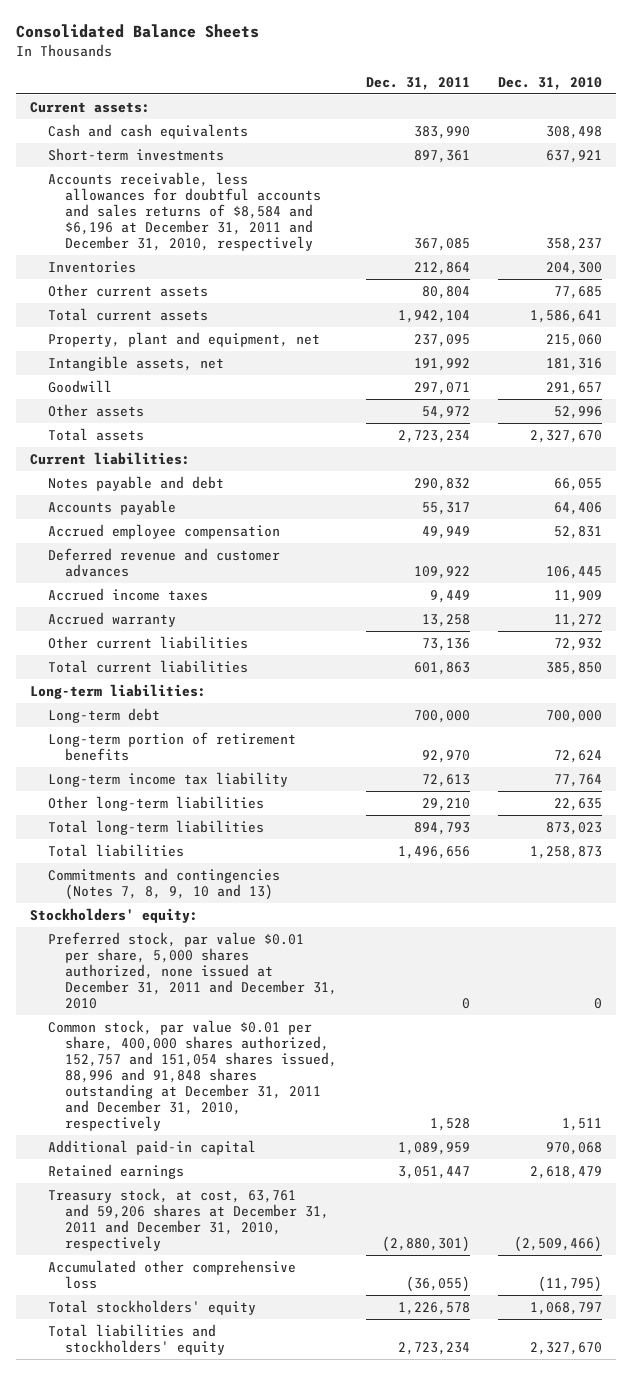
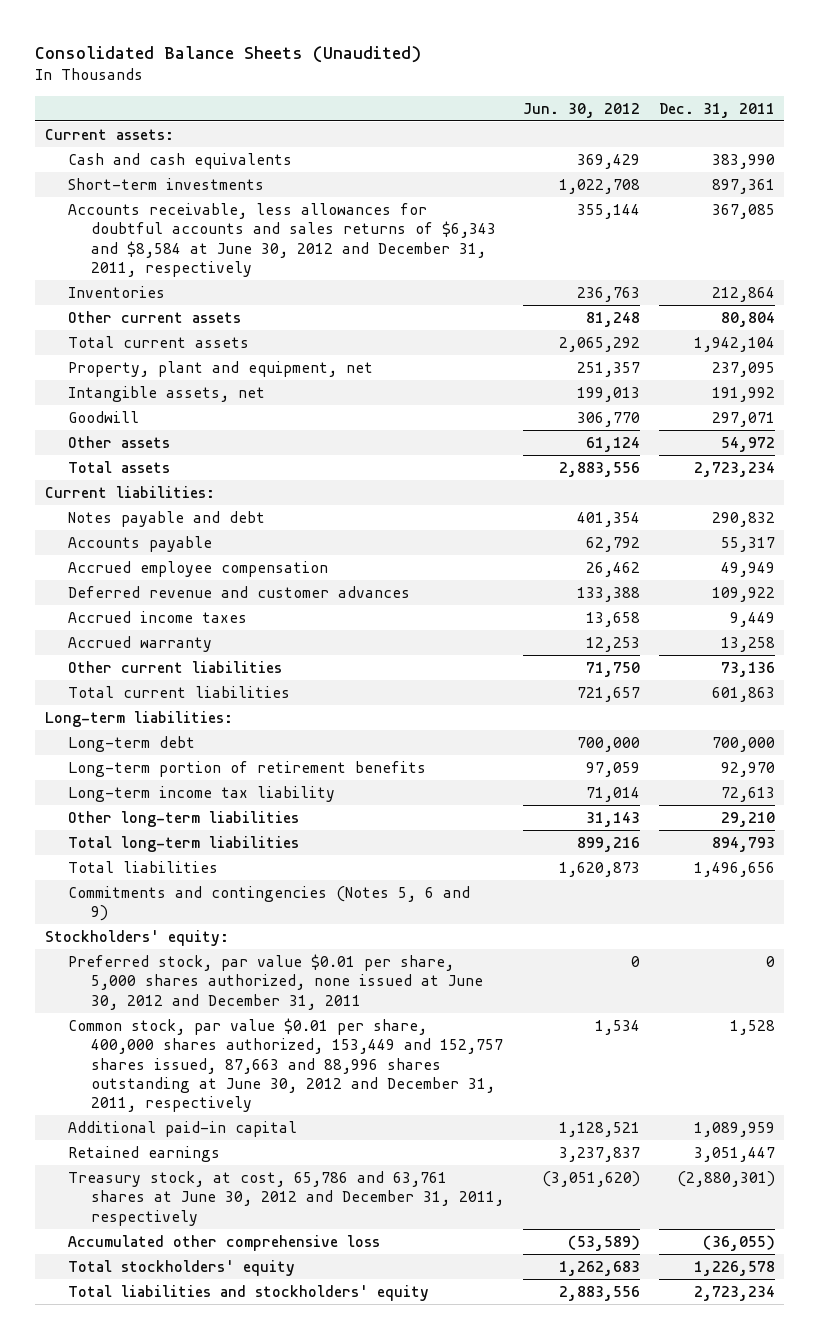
[15,24,259,39] Consolidated Balance Sheets -> [35,46,422,64] Consolidated Balance Sheets (Unaudited)
[498,76,603,90] Dec. 31, 2010 -> none
none -> [522,102,640,118] Jun. 30, 2012
[47,171,322,251] Accounts receivable, less allowances for doubtful accounts and sales returns of $8,584 and $6,196 at December 31, 2011 and December 31, 2010, respectively -> [67,202,497,277] Accounts receivable, less allowances for doubtful accounts and sales returns of $6,343 and $8,584 at June 30, 2012 and December 31, 2011, respectively
[47,867,280,900] Commitments and contingencies (Notes 7, 8, 9, 10 and 13) -> [67,885,470,922] Commitments and contingencies (Notes 5, 6 and 9)
[47,931,338,1009] Preferred stock, par value $0.01 per share, 5,000 shares authorized, none issued at December 31, 2011 and December 31, 2010 -> [67,953,484,1010] Preferred stock, par value $0.01 per share, 5,000 shares authorized, none issued at June 30, 2012 and December 31, 2011
[47,1019,338,1131] Common stock, par value $0.01 per share, 400,000 shares authorized, 152,757 and 151,054 shares issued, 88,996 and 91,848 shares outstanding at December 31, 2011 and December 31, 2010, respectively -> [67,1017,504,1113] Common stock, par value $0.01 per share, 400,000 shares authorized, 153,449 and 152,757 shares issued, 87,663 and 88,996 shares outstanding at June 30, 2012 and December 31, 2011, respectively
[47,1187,330,1251] Treasury stock, at cost, 63,761 and 59,206 shares at December 31, 2011 and December 31, 2010, respectively -> [67,1170,505,1226] Treasury stock, at cost, 65,786 and 63,761 shares at June 30, 2012 and December 31, 2011, respectively

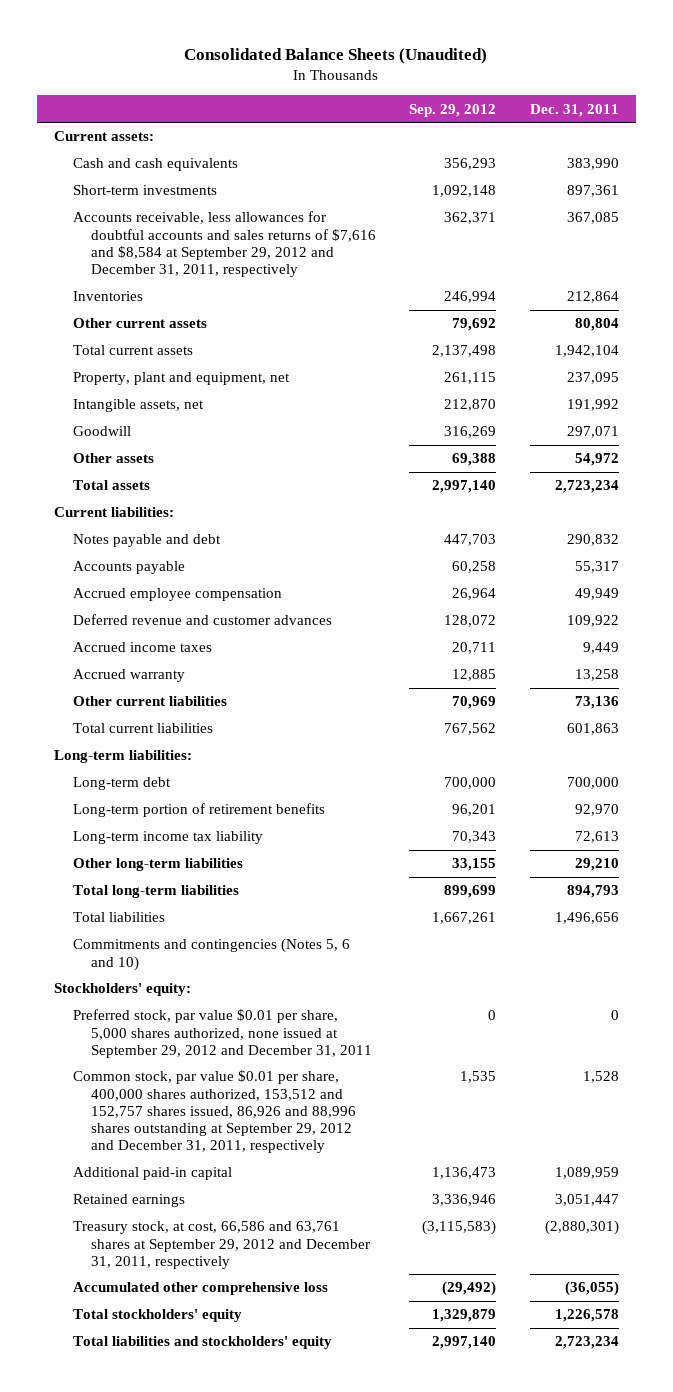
[522,102,640,118] Jun. 30, 2012 -> none
none -> [409,103,497,117] Sep. 29, 2012
[67,202,497,277] Accounts receivable, less allowances for doubtful accounts and sales returns of $6,343 and $8,584 at June 30, 2012 and December 31, 2011, respectively -> [72,211,377,278] Accounts receivable, less allowances for doubtful accounts and sales returns of $7,616 and $8,584 at September 29, 2012 and December 31, 2011, respectively
[67,885,470,922] Commitments and contingencies (Notes 5, 6 and 9) -> [72,938,350,971] Commitments and contingencies (Notes 5, 6 and 10)
[67,953,484,1010] Preferred stock, par value $0.01 per share, 5,000 shares authorized, none issued at June 30, 2012 and December 31, 2011 -> [72,1009,373,1058] Preferred stock, par value $0.01 per share, 5,000 shares authorized, none issued at September 29, 2012 and December 31, 2011
[67,1017,504,1113] Common stock, par value $0.01 per share, 400,000 shares authorized, 153,449 and 152,757 shares issued, 87,663 and 88,996 shares outstanding at June 30, 2012 and December 31, 2011, respectively -> [72,1070,357,1154] Common stock, par value $0.01 per share, 400,000 shares authorized, 153,512 and 152,757 shares issued, 86,926 and 88,996 shares outstanding at September 29, 2012 and December 31, 2011, respectively
[67,1170,505,1226] Treasury stock, at cost, 65,786 and 63,761 shares at June 30, 2012 and December 31, 2011, respectively -> [72,1221,371,1269] Treasury stock, at cost, 66,586 and 63,761 shares at September 29, 2012 and December 31, 2011, respectively

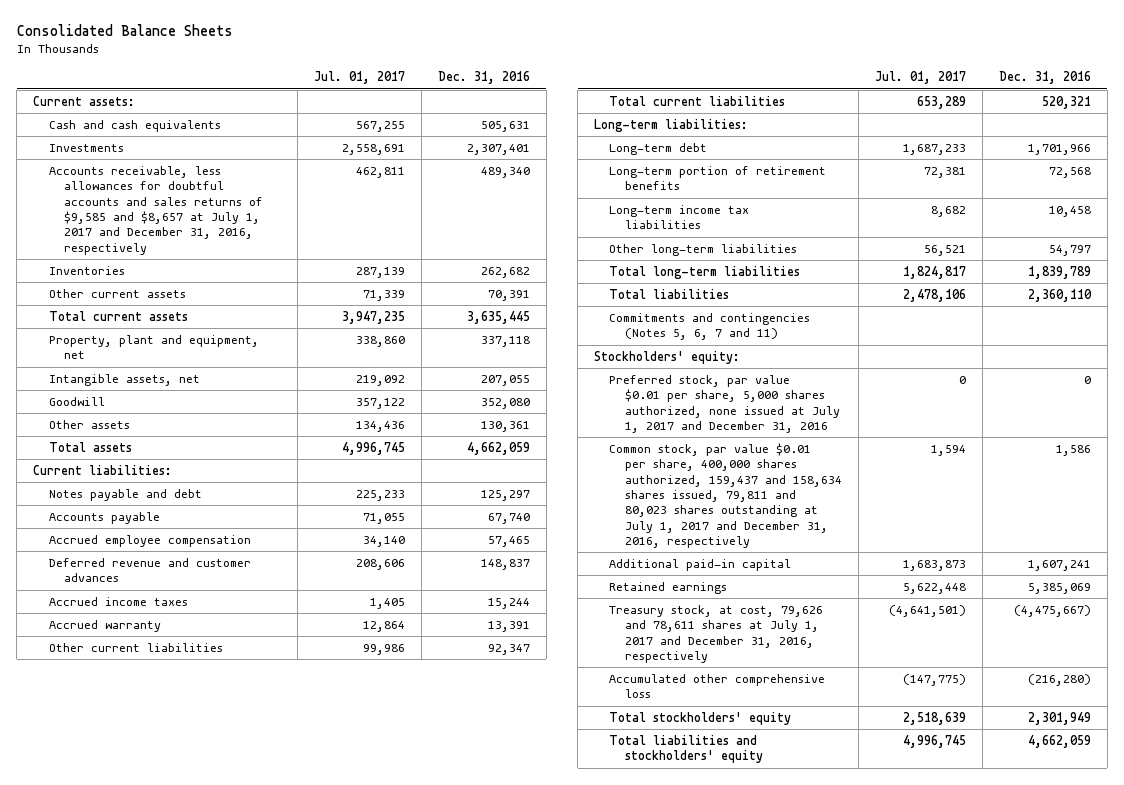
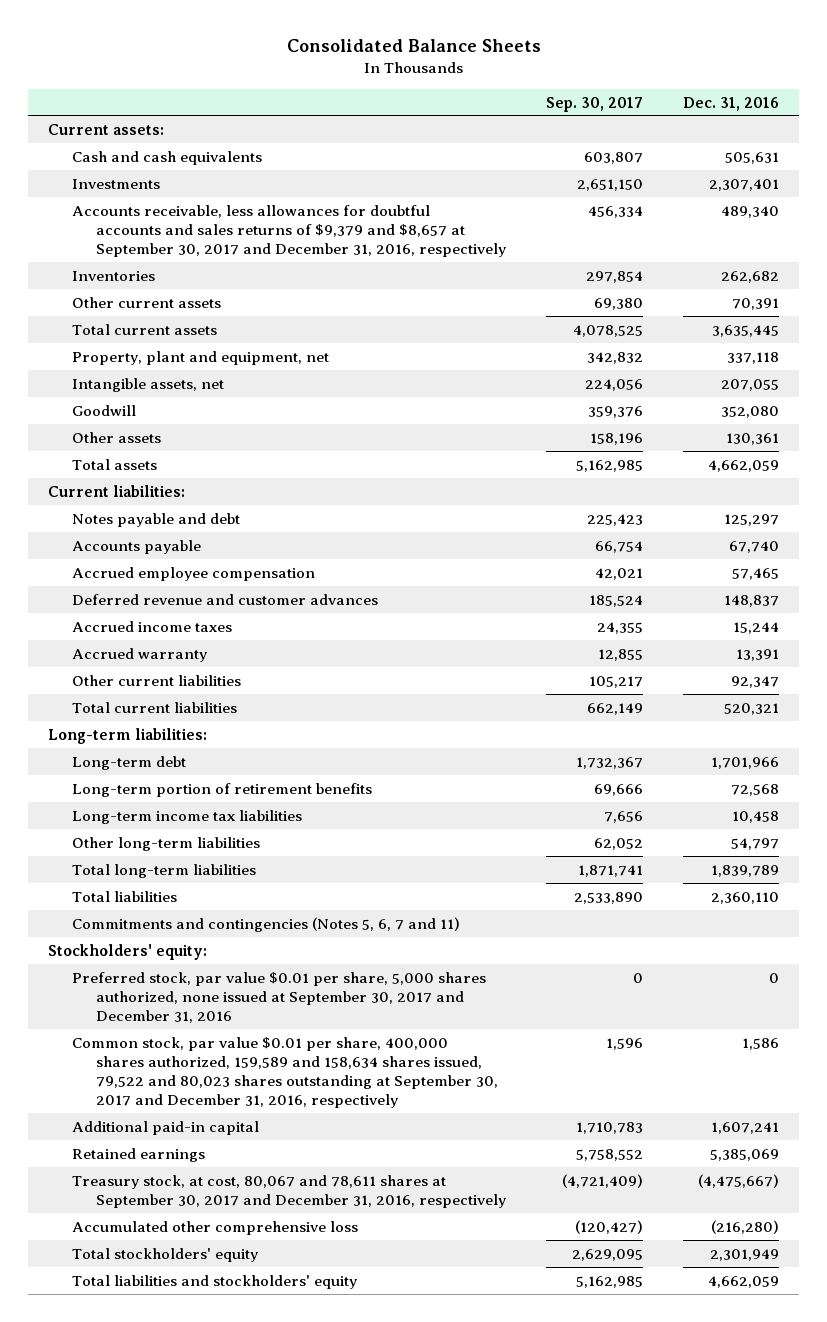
[313,71,405,85] Jul. 01, 2017 -> none
none -> [545,96,643,112] Sep. 30, 2017
[48,165,263,255] Accounts receivable, less allowances for doubtful accounts and sales returns of $9,585 and $8,657 at July 1, 2017 and December 31, 2016, respectively -> [72,204,506,257] Accounts receivable, less allowances for doubtful accounts and sales returns of $9,379 and $8,657 at September 30, 2017 and December 31, 2016, respectively
[609,374,840,434] Preferred stock, par value $0.01 per share, 5,000 shares authorized, none issued at July 1, 2017 and December 31, 2016 -> [72,971,487,1023] Preferred stock, par value $0.01 per share, 5,000 shares authorized, none issued at September 30, 2017 and December 31, 2016
[609,442,842,549] Common stock, par value $0.01 per share, 400,000 shares authorized, 159,437 and 158,634 shares issued, 79,811 and 80,023 shares outstanding at July 1, 2017 and December 31, 2016, respectively -> [72,1036,498,1108] Common stock, par value $0.01 per share, 400,000 shares authorized, 159,589 and 158,634 shares issued, 79,522 and 80,023 shares outstanding at September 30, 2017 and December 31, 2016, respectively
[609,604,824,664] Treasury stock, at cost, 79,626 and 78,611 shares at July 1, 2017 and December 31, 2016, respectively -> [72,1174,506,1208] Treasury stock, at cost, 80,067 and 78,611 shares at September 30, 2017 and December 31, 2016, respectively

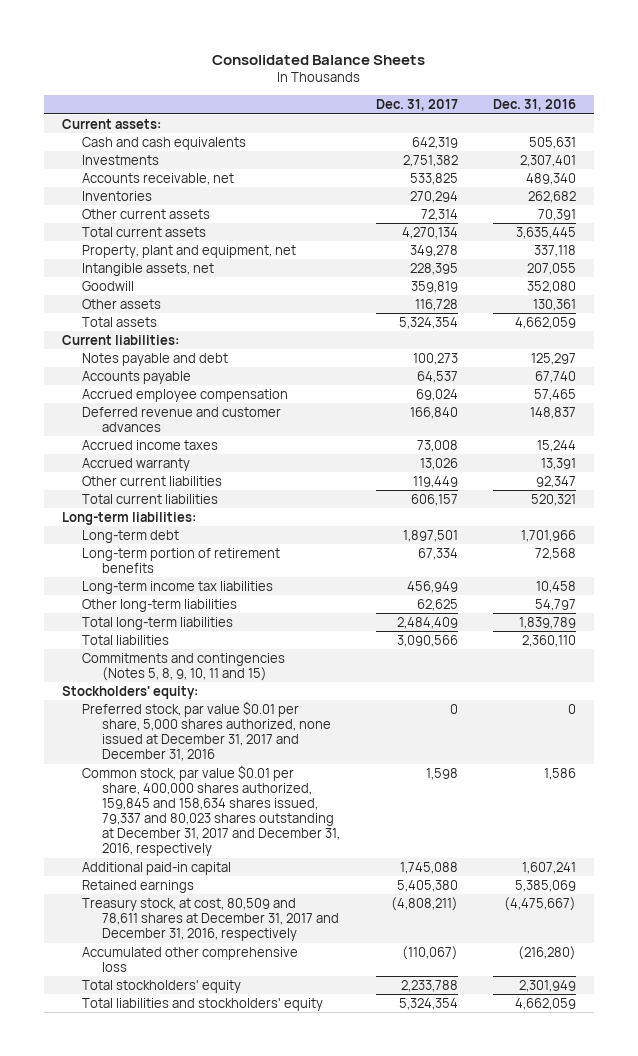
[545,96,643,112] Sep. 30, 2017 -> none
none -> [375,99,458,112] Dec. 31, 2017
[72,204,506,257] Accounts receivable, less allowances for doubtful accounts and sales returns of $9,379 and $8,657 at September 30, 2017 and December 31, 2016, respectively -> [81,172,234,185] Accounts receivable, net
[72,916,461,932] Commitments and contingencies (Notes 5, 6, 7 and 11) -> [81,652,285,682] Commitments and contingencies (Notes 5, 8, 9, 10, 11 and 15)
[72,971,487,1023] Preferred stock, par value $0.01 per share, 5,000 shares authorized, none issued at September 30, 2017 and December 31, 2016 -> [81,700,332,762] Preferred stock, par value $0.01 per share, 5,000 shares authorized, none issued at December 31, 2017 and December 31, 2016
[72,1036,498,1108] Common stock, par value $0.01 per share, 400,000 shares authorized, 159,589 and 158,634 shares issued, 79,522 and 80,023 shares outstanding at September 30, 2017 and December 31, 2016, respectively -> [81,764,341,857] Common stock, par value $0.01 per share, 400,000 shares authorized, 159,845 and 158,634 shares issued, 79,337 and 80,023 shares outstanding at December 31, 2017 and December 31, 2016, respectively
[72,1174,506,1208] Treasury stock, at cost, 80,067 and 78,611 shares at September 30, 2017 and December 31, 2016, respectively -> [81,897,340,942] Treasury stock, at cost, 80,509 and 78,611 shares at December 31, 2017 and December 31, 2016, respectively

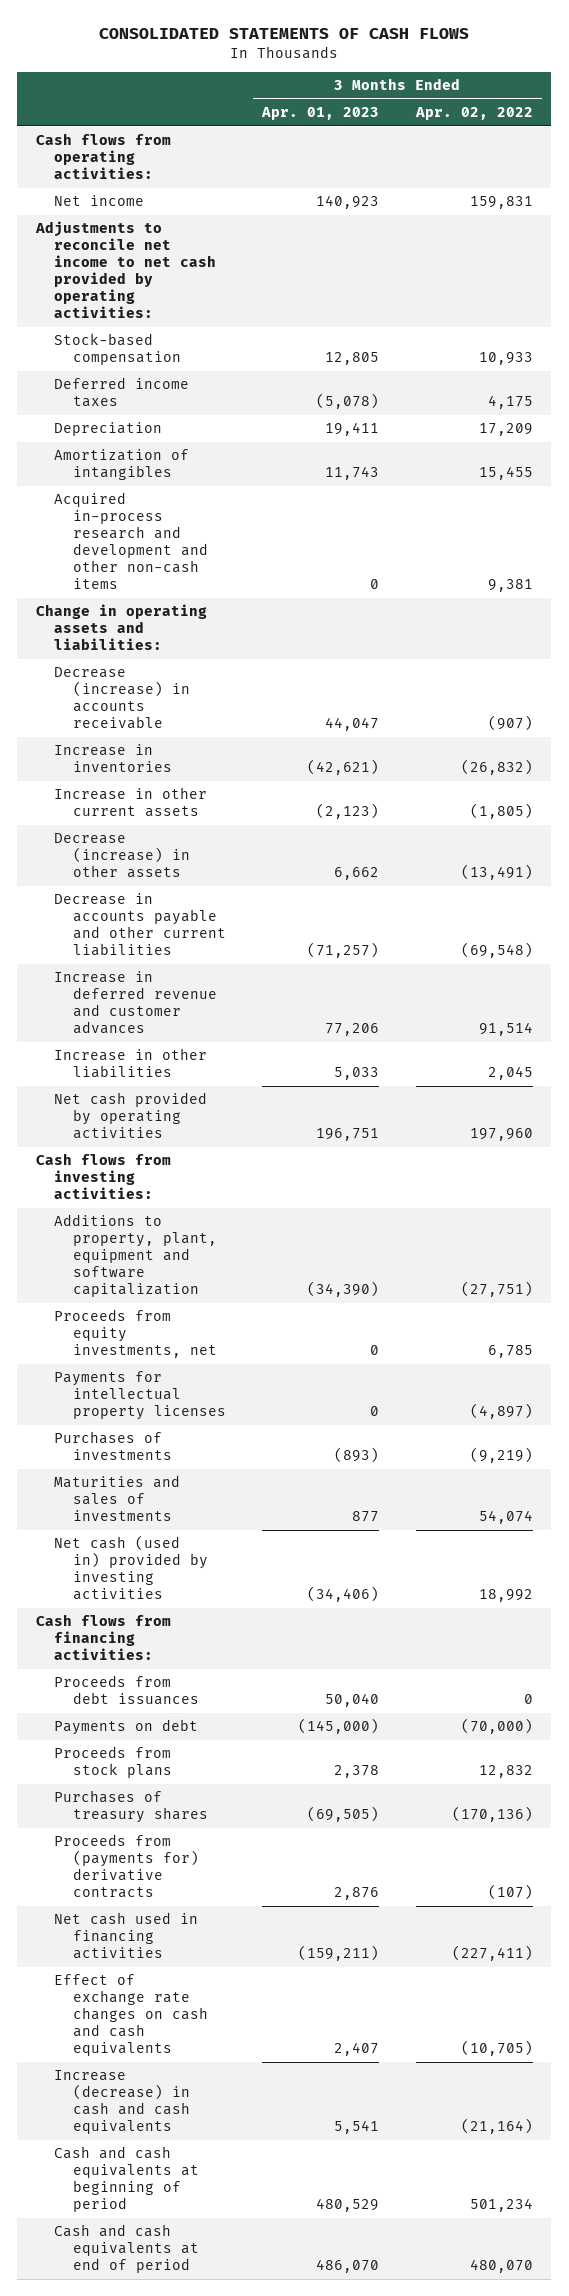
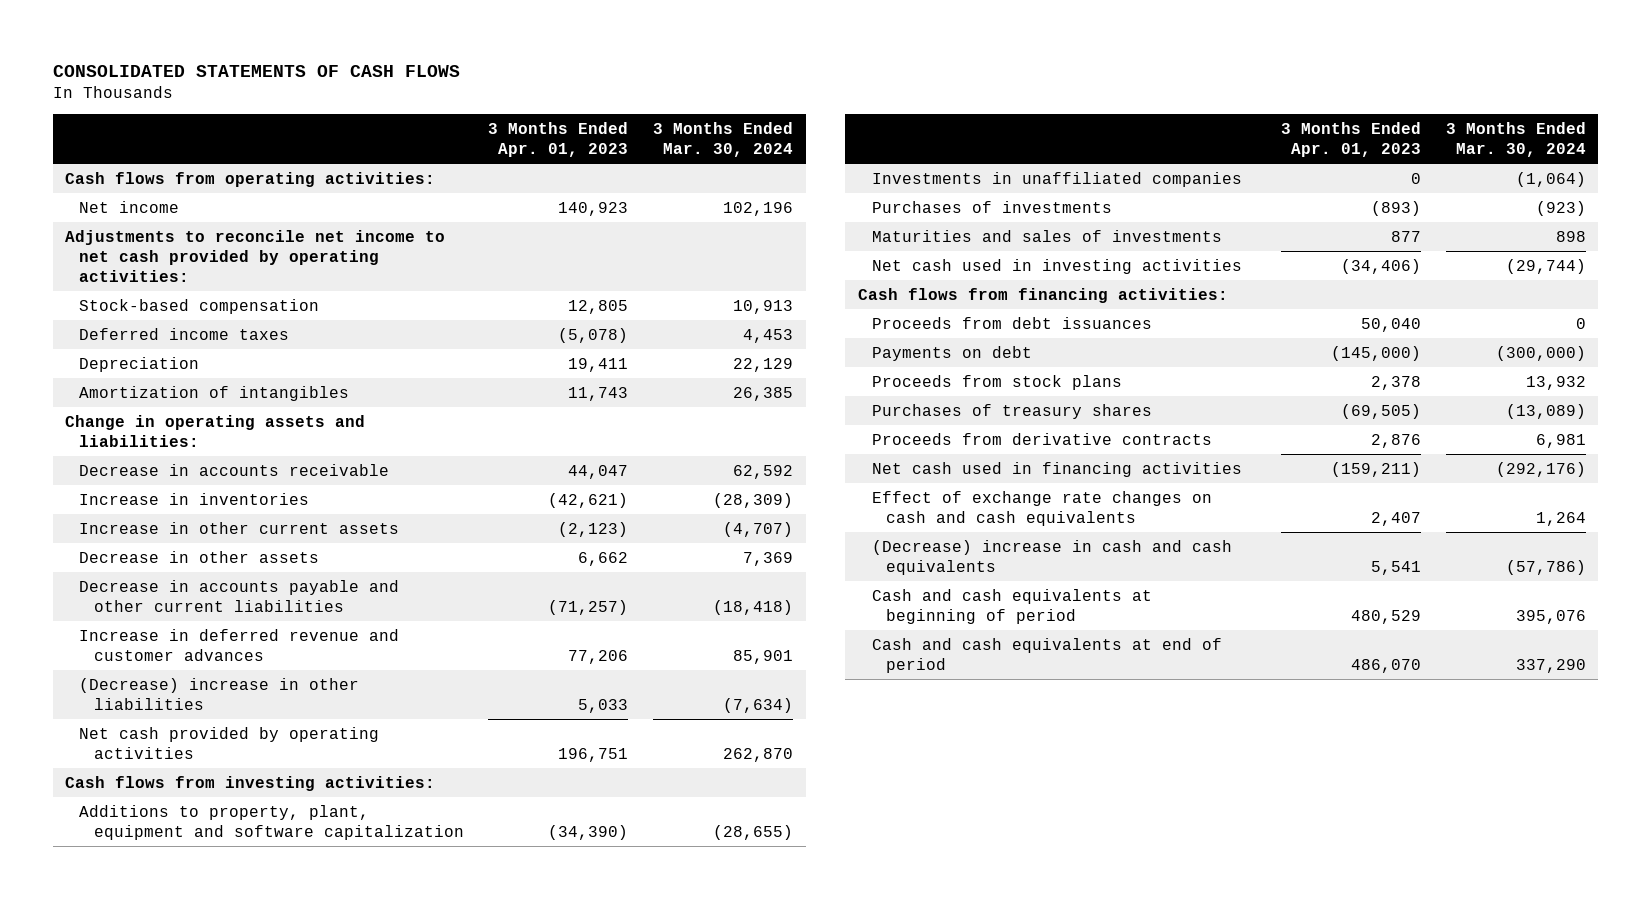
[414,107,533,121] Apr. 02, 2022 -> none
none -> [653,121,794,157] 3 Months Ended Mar. 30, 2024
[54,492,208,590] Acquired in-process research and development and other non-cash items -> none
[54,667,190,730] Decrease (increase) in accounts receivable -> [79,463,390,476] Decrease in accounts receivable
[54,833,190,879] Decrease (increase) in other assets -> [79,550,320,563] Decrease in other assets
[54,1048,208,1079] Increase in other liabilities -> [79,677,360,710] (Decrease) increase in other liabilities
[54,1309,217,1359] Proceeds from equity investments, net -> none
[54,1371,226,1421] Payments for intellectual property licenses -> none
none -> [871,171,1242,187] Investments in unaffiliated companies
[54,1535,208,1601] Net cash (used in) provided by investing activities -> [871,258,1242,274] Net cash used in investing activities
[54,1834,199,1899] Proceeds from (payments for) derivative contracts -> [871,432,1212,445] Proceeds from derivative contracts
[54,2070,190,2135] Increase (decrease) in cash and cash equivalents -> [871,539,1232,575] (Decrease) increase in cash and cash equivalents

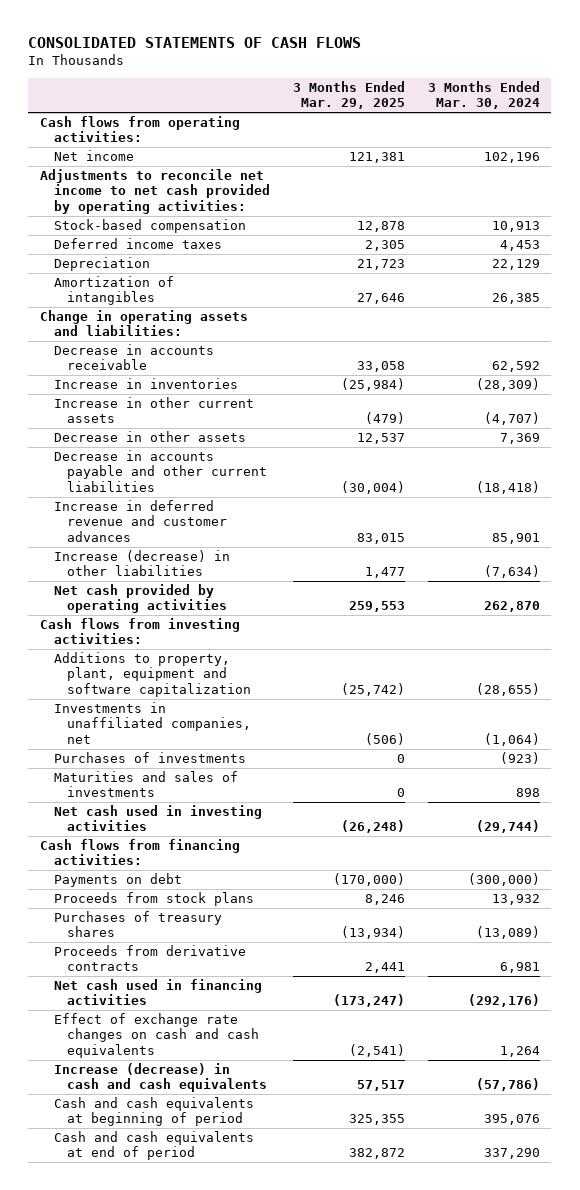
[488,121,629,157] 3 Months Ended Apr. 01, 2023 -> none
none -> [292,80,405,110] 3 Months Ended Mar. 29, 2025
[79,677,360,710] (Decrease) increase in other liabilities -> [53,549,230,577] Increase (decrease) in other liabilities
[871,171,1242,187] Investments in unaffiliated companies -> [53,701,252,744] Investments in unaffiliated companies, net
[871,316,1152,329] Proceeds from debt issuances -> none
[871,539,1232,575] (Decrease) increase in cash and cash equivalents -> [53,1062,268,1093] Increase (decrease) in cash and cash equivalents

